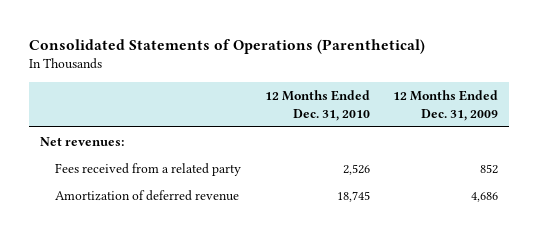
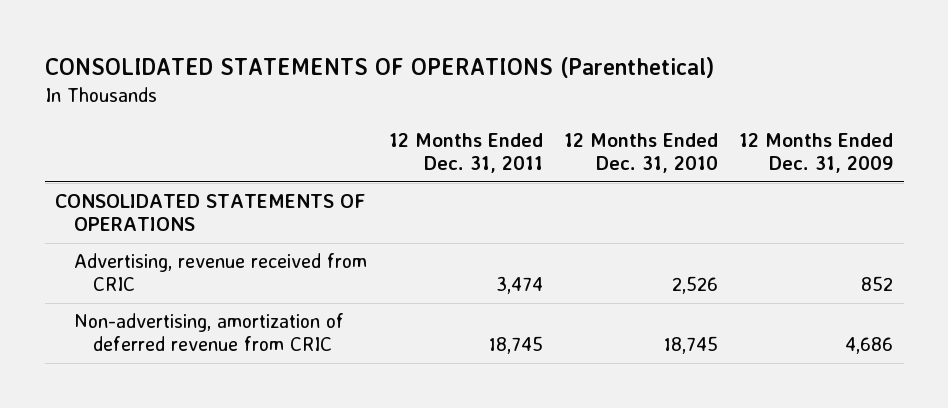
[28,39,425,55] Consolidated Statements of Operations (Parenthetical) -> [44,57,714,79] CONSOLIDATED STATEMENTS OF OPERATIONS (Parenthetical)
none -> [388,133,543,174] 12 Months Ended Dec. 31, 2011
[40,136,125,146] Net revenues: -> none
none -> [55,193,366,232] CONSOLIDATED STATEMENTS OF OPERATIONS
[55,162,242,176] Fees received from a related party -> [74,252,368,292] Advertising, revenue received from CRIC
[55,189,240,201] Amortization of deferred revenue -> [74,312,345,352] Non-advertising, amortization of deferred revenue from CRIC

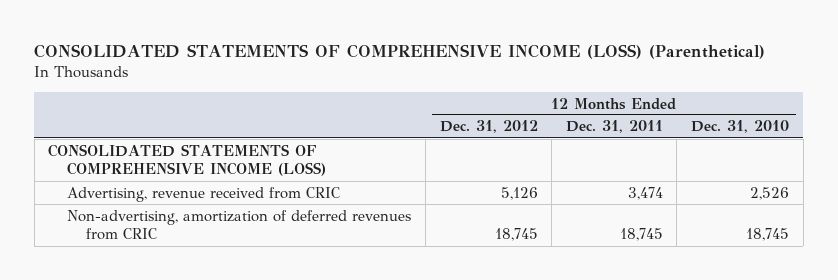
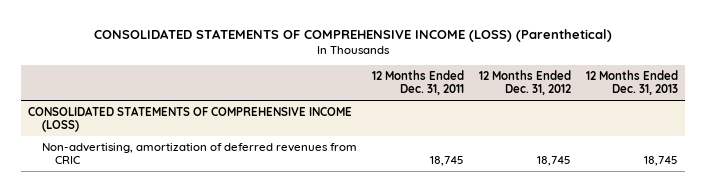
[691,120,790,134] Dec. 31, 2010 -> none
none -> [585,70,678,96] 12 Months Ended Dec. 31, 2013
[67,186,341,202] Advertising, revenue received from CRIC -> none

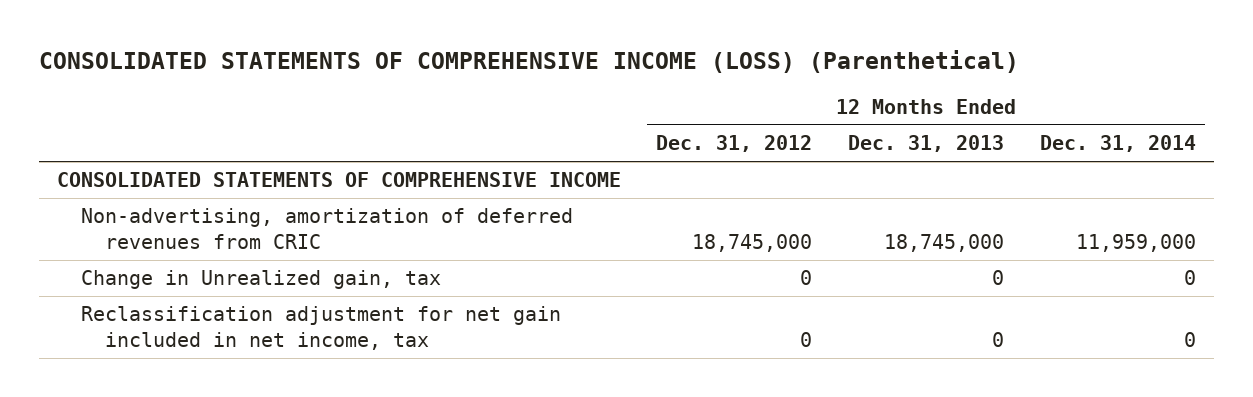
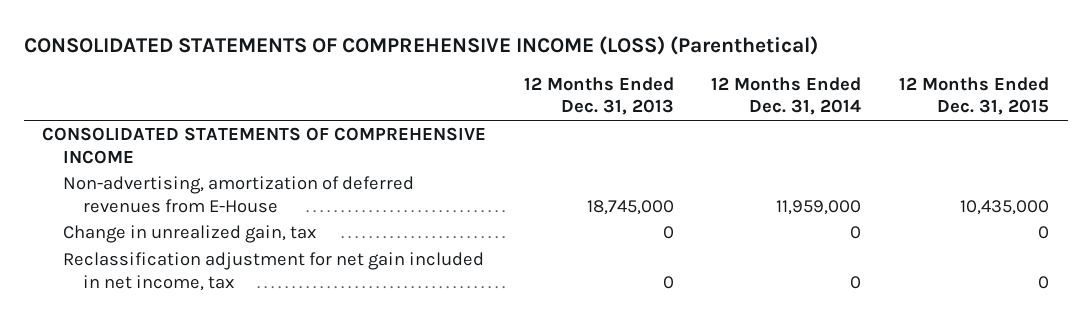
[656,135,813,153] Dec. 31, 2012 -> none
none -> [898,77,1049,116] 12 Months Ended Dec. 31, 2015
[80,208,573,249] Non-advertising, amortization of deferred revenues from CRIC -> [62,176,414,213] Non-advertising, amortization of deferred revenues from E-House
[80,270,441,290] Change in Unrealized gain, tax -> [62,225,316,244] Change in unrealized gain, tax

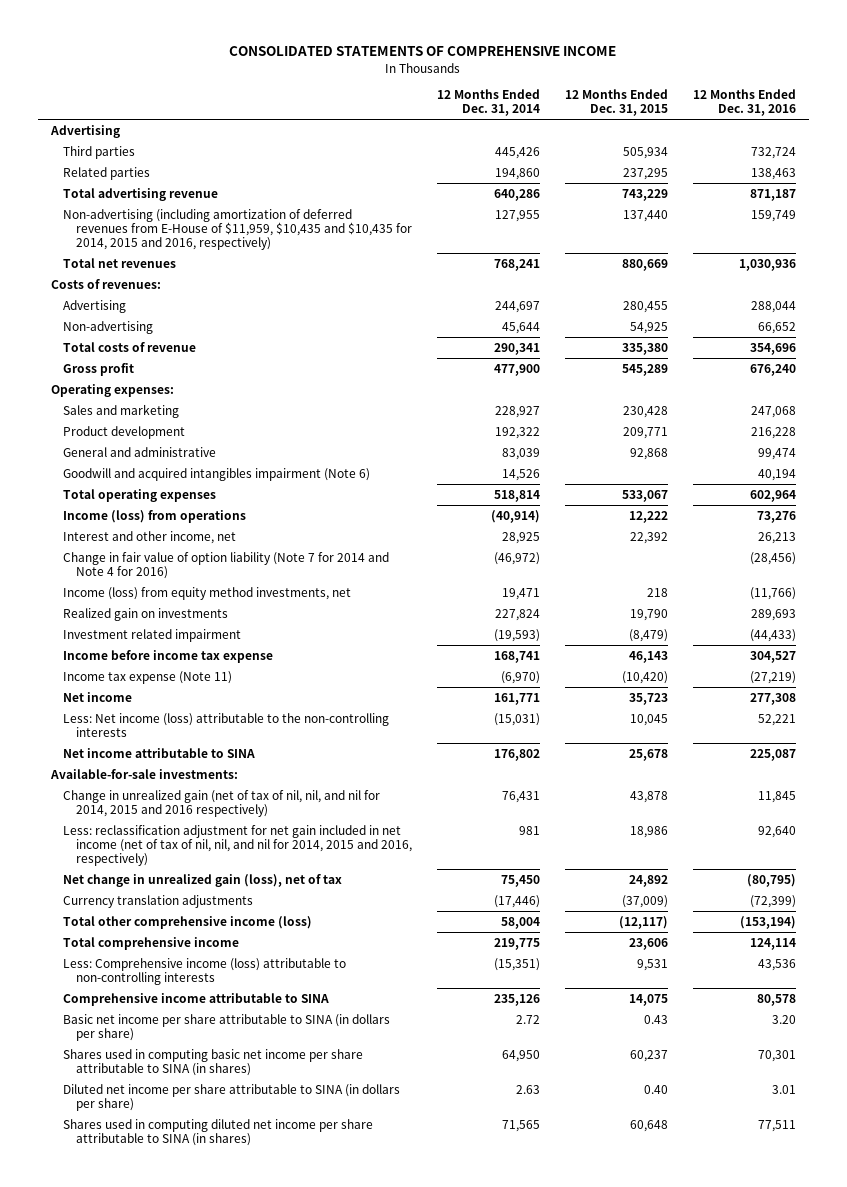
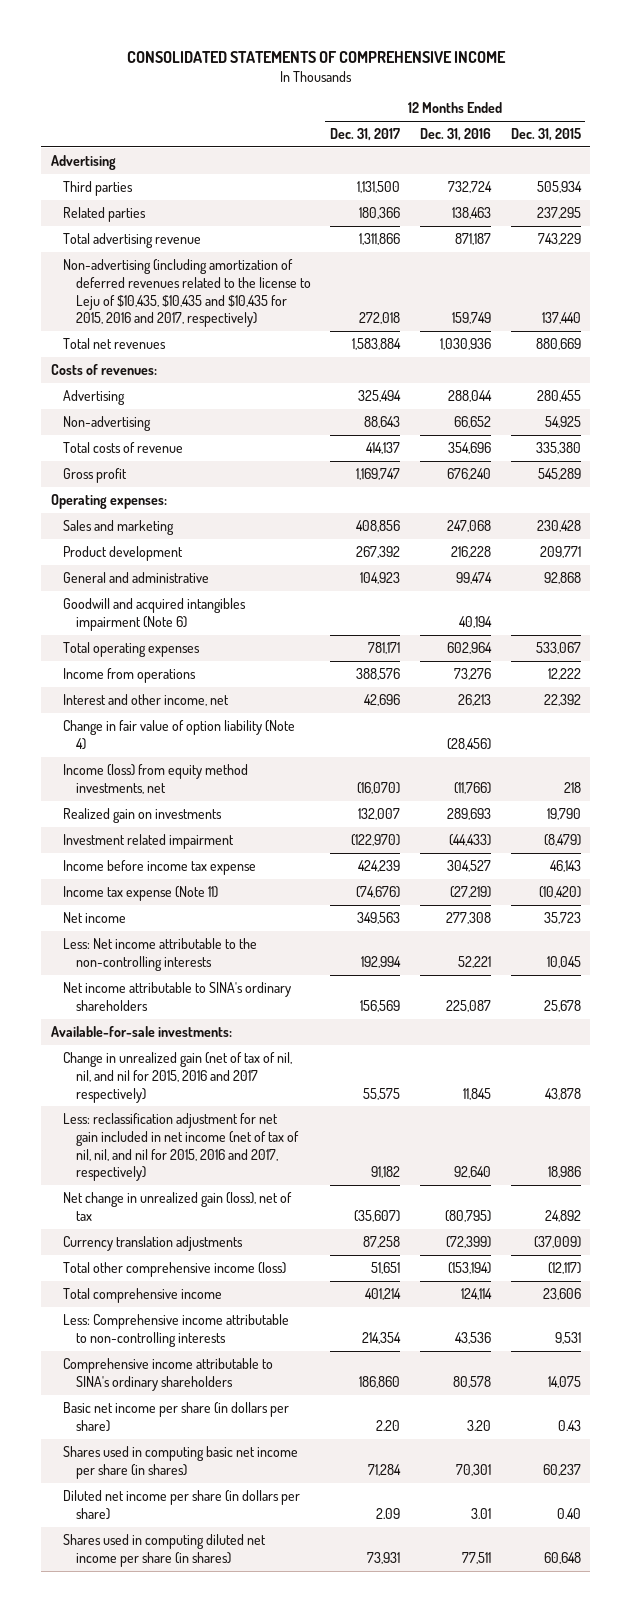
[437,89,541,117] 12 Months Ended Dec. 31, 2014 -> none
none -> [330,128,401,142] Dec. 31, 2017
[63,208,413,250] Non-advertising (including amortization of deferred revenues from E-House of $11,959, $10,435 and $10,435 for 2014, 2015 and 2016, respectively) -> [63,258,311,328] Non-advertising (including amortization of deferred revenues related to the license to Leju of $10,435, $10,435 and $10,435 for 2015, 2016 and 2017, respectively)
[63,509,247,523] Income (loss) from operations -> [63,667,197,683] Income from operations
[63,551,390,579] Change in fair value of option liability (Note 7 for 2014 and Note 4 for 2016) -> [63,719,296,750] Change in fair value of option liability (Note 4)
[63,712,390,737] Less: Net income (loss) attributable to the non-controlling interests -> [63,937,258,971] Less: Net income attributable to the non-controlling interests
[63,747,256,758] Net income attributable to SINA -> [63,981,292,1011] Net income attributable to SINA's ordinary shareholders
[63,789,381,817] Change in unrealized gain (net of tax of nil, nil, and nil for 2014, 2015 and 2016 respectively) -> [63,1051,293,1103] Change in unrealized gain (net of tax of nil, nil, and nil for 2015, 2016 and 2017 respectively)
[63,824,413,866] Less: reclassification adjustment for net gain included in net income (net of tax of nil, nil, and nil for 2014, 2015 and 2016, respectively) -> [63,1112,299,1182] Less: reclassification adjustment for net gain included in net income (net of tax of nil, nil, and nil for 2015, 2016 and 2017, respectively)
[63,957,347,985] Less: Comprehensive income (loss) attributable to non-controlling interests -> [63,1313,290,1347] Less: Comprehensive income attributable to non-controlling interests
[63,992,330,1006] Comprehensive income attributable to SINA -> [63,1357,274,1391] Comprehensive income attributable to SINA's ordinary shareholders
[63,1013,391,1041] Basic net income per share attributable to SINA (in dollars per share) -> [63,1401,290,1432] Basic net income per share (in dollars per share)
[63,1048,364,1076] Shares used in computing basic net income per share attributable to SINA (in shares) -> [63,1445,299,1479] Shares used in computing basic net income per share (in shares)
[63,1083,401,1111] Diluted net income per share attributable to SINA (in dollars per share) -> [63,1489,301,1520] Diluted net income per share (in dollars per share)
[63,1118,374,1146] Shares used in computing diluted net income per share attributable to SINA (in shares) -> [63,1533,267,1567] Shares used in computing diluted net income per share (in shares)

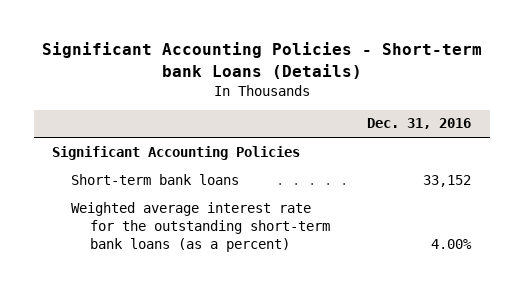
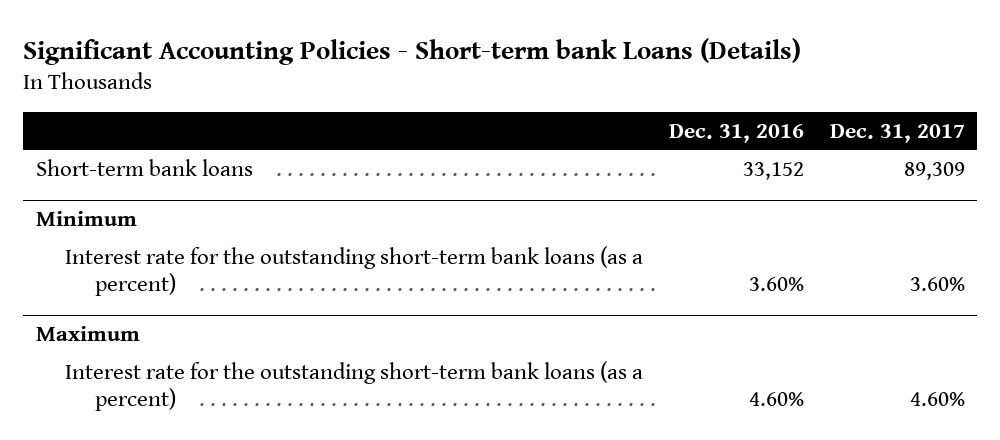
none -> [829,123,965,143] Dec. 31, 2017
[52,145,301,160] Significant Accounting Policies -> none
none -> [35,211,137,227] Minimum
[71,201,330,252] Weighted average interest rate for the outstanding short-term bank loans (as a percent) -> [65,245,644,296] Interest rate for the outstanding short-term bank loans (as a percent)
[431,238,473,249] 4.00% -> [748,276,804,291] 3.60%
none -> [35,326,140,342] Maximum
none -> [65,360,644,411] Interest rate for the outstanding short-term bank loans (as a percent)

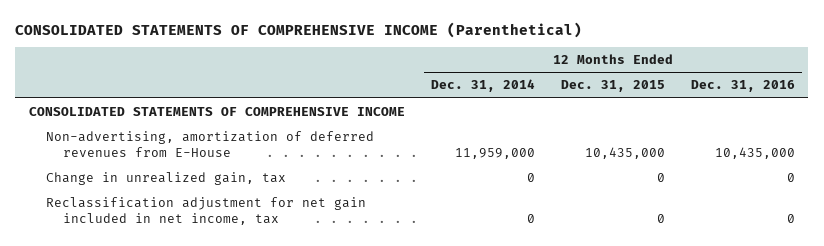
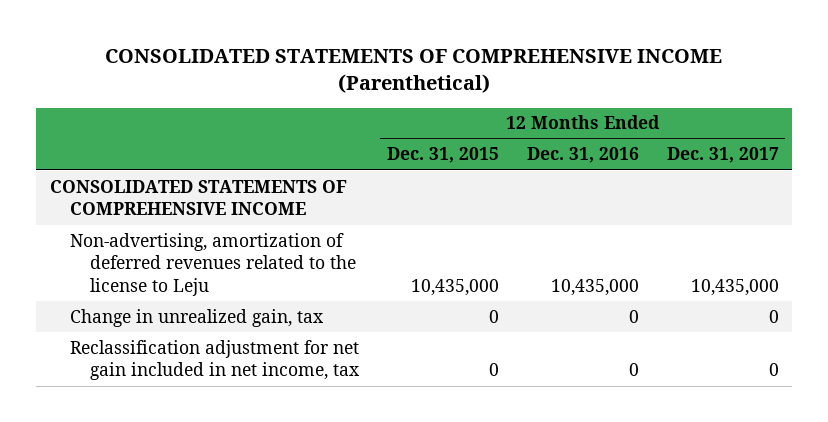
[430,79,535,93] Dec. 31, 2014 -> none
none -> [666,147,779,164] Dec. 31, 2017
[45,130,374,157] Non-advertising, amortization of deferred revenues from E-House -> [69,232,357,296] Non-advertising, amortization of deferred revenues related to the license to Leju

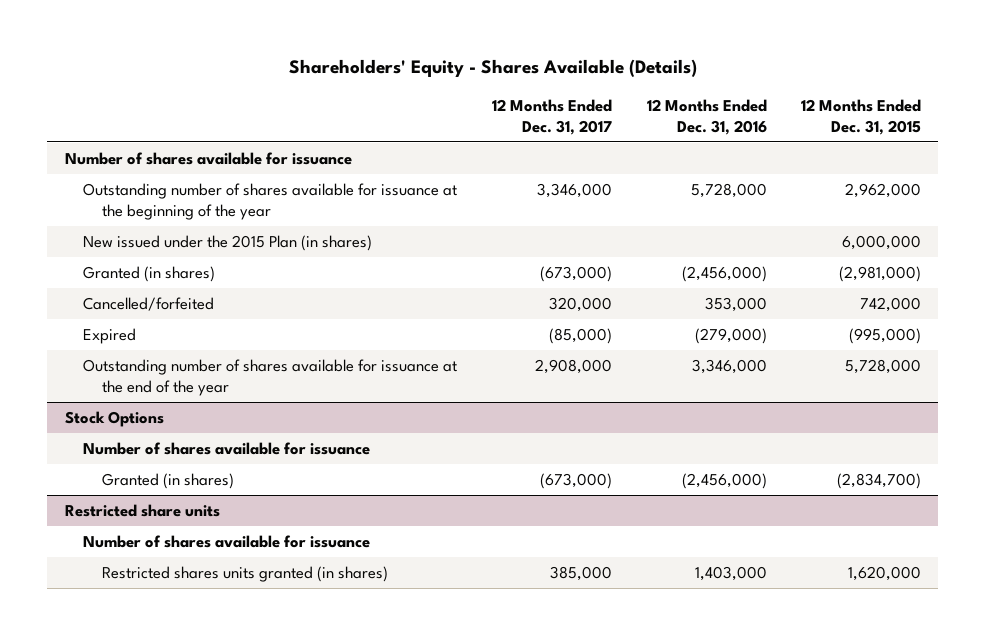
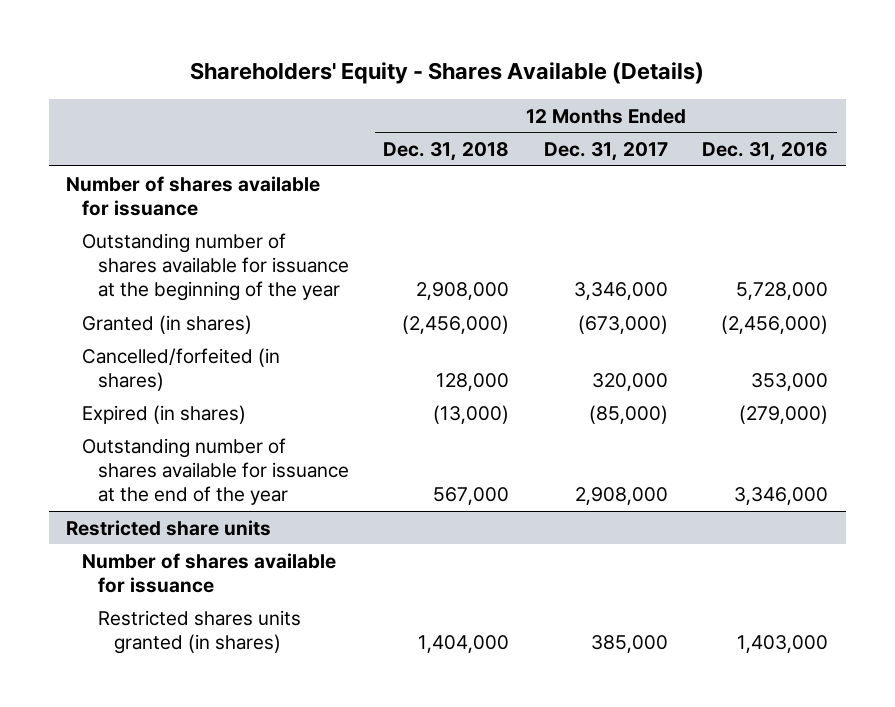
[801,98,922,135] 12 Months Ended Dec. 31, 2015 -> none
none -> [383,141,510,161] Dec. 31, 2018
[83,234,373,251] New issued under the 2015 Plan (in shares) -> none
[83,296,215,311] Cancelled/forfeited -> [81,347,280,391] Cancelled/forfeited (in shares)
[83,327,137,344] Expired -> [81,404,246,424] Expired (in shares)
[64,410,164,427] Stock Options -> none
[83,441,371,455] Number of shares available for issuance -> none
[102,472,235,489] Granted (in shares) -> none

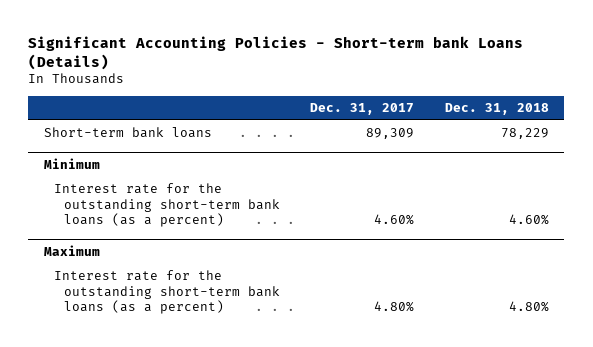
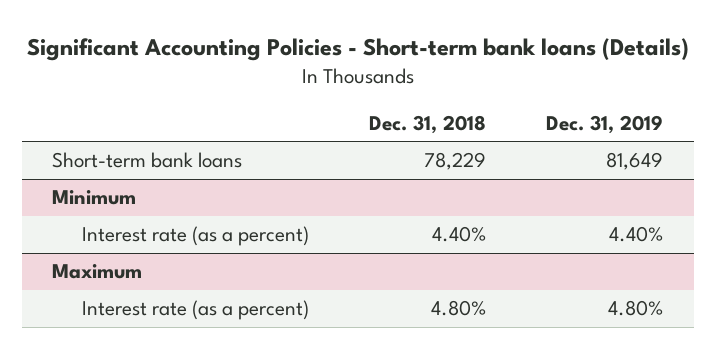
[28,35,524,70] Significant Accounting Policies - Short-term bank Loans (Details) -> [26,37,689,61] Significant Accounting Policies - Short-term bank loans (Details)
[310,103,415,116] Dec. 31, 2017 -> none
none -> [546,114,664,134] Dec. 31, 2019
[53,183,281,228] Interest rate for the outstanding short-term bank loans (as a percent) -> [82,226,310,247] Interest rate (as a percent)
[508,214,549,226] 4.60% -> [432,226,487,243] 4.40%
[53,270,281,315] Interest rate for the outstanding short-term bank loans (as a percent) -> [82,300,310,321] Interest rate (as a percent)

